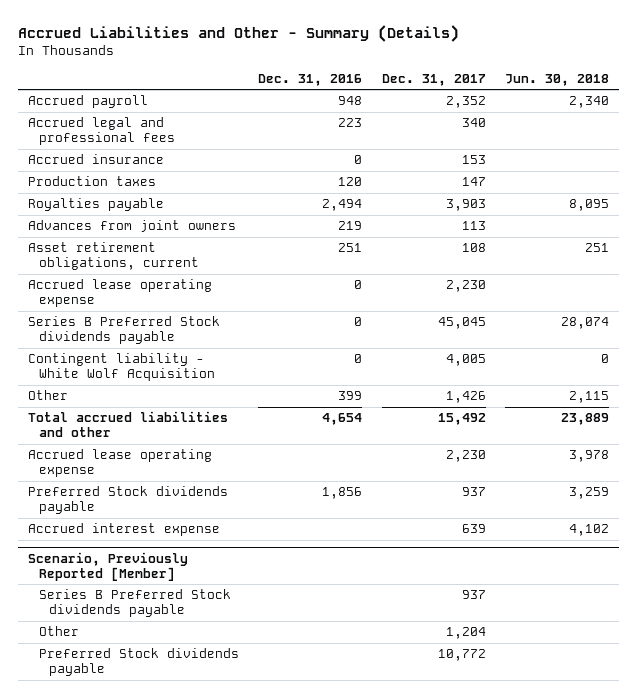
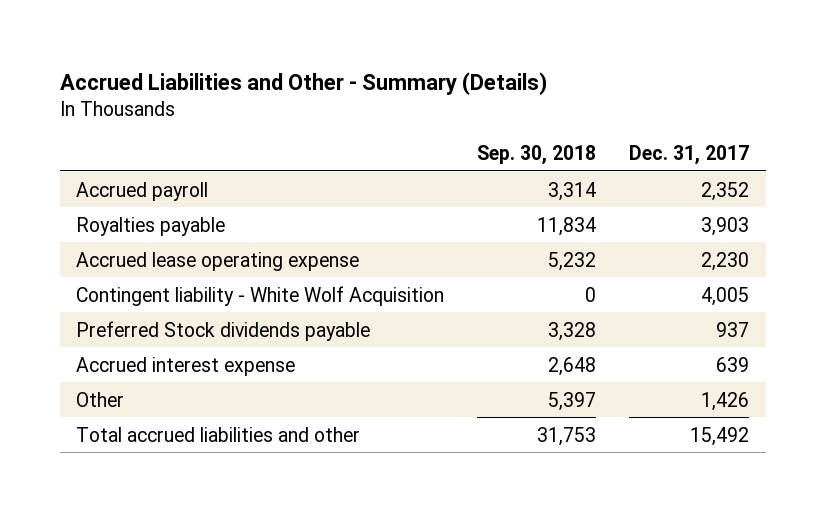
[258,73,363,86] Dec. 31, 2016 -> none
[504,73,609,86] Jun. 30, 2018 -> none
none -> [477,144,597,165] Sep. 30, 2018
[27,117,175,146] Accrued legal and professional fees -> none
[27,154,164,165] Accrued insurance -> none
[27,176,156,187] Production taxes -> none
[27,220,236,233] Advances from joint owners -> none
[27,242,199,271] Asset retirement obligations, current -> none
[27,316,220,345] Series B Preferred Stock dividends payable -> none
[27,449,212,478] Accrued lease operating expense -> none
[27,551,188,581] Scenario, Previously Reported [Member] -> none
[38,589,231,618] Series B Preferred Stock dividends payable -> none
[38,626,79,637] Other -> none
[38,648,239,677] Preferred Stock dividends payable -> none
[27,390,68,401] Other -> [76,391,125,407] Other
[27,411,228,438] Total accrued liabilities and other -> [76,426,361,442] Total accrued liabilities and other

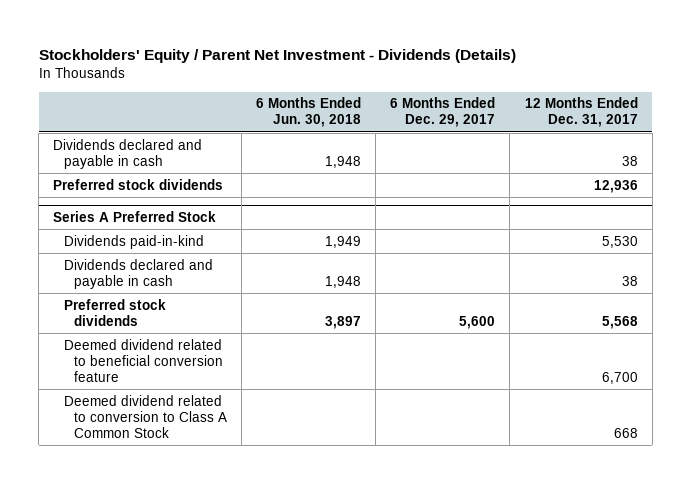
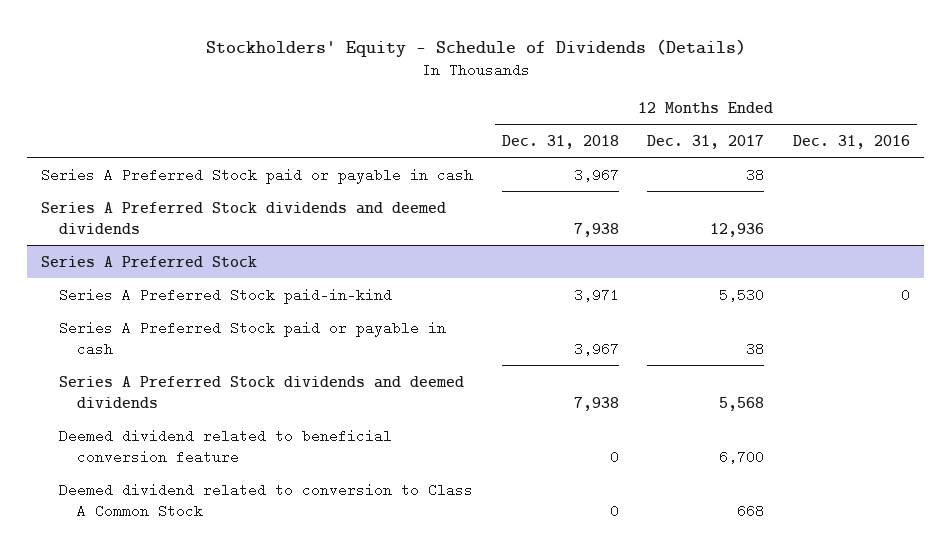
[38,48,516,63] Stockholders' Equity / Parent Net Investment - Dividends (Details) -> [205,38,746,57] Stockholders' Equity - Schedule of Dividends (Details)
[256,97,362,128] 6 Months Ended Jun. 30, 2018 -> none
[390,97,496,128] 6 Months Ended Dec. 29, 2017 -> none
none -> [501,134,619,149] Dec. 31, 2018
none -> [793,134,911,149] Dec. 31, 2016
[53,138,203,169] Dividends declared and payable in cash -> [41,167,474,184] Series A Preferred Stock paid or payable in cash
[53,178,224,190] Preferred stock dividends -> [41,201,447,234] Series A Preferred Stock dividends and deemed dividends
[63,234,204,249] Dividends paid-in-kind -> [58,287,392,304] Series A Preferred Stock paid-in-kind
[63,258,213,289] Dividends declared and payable in cash -> [58,320,446,356] Series A Preferred Stock paid or payable in cash
[63,298,166,326] Preferred stock dividends -> [58,375,464,408] Series A Preferred Stock dividends and deemed dividends

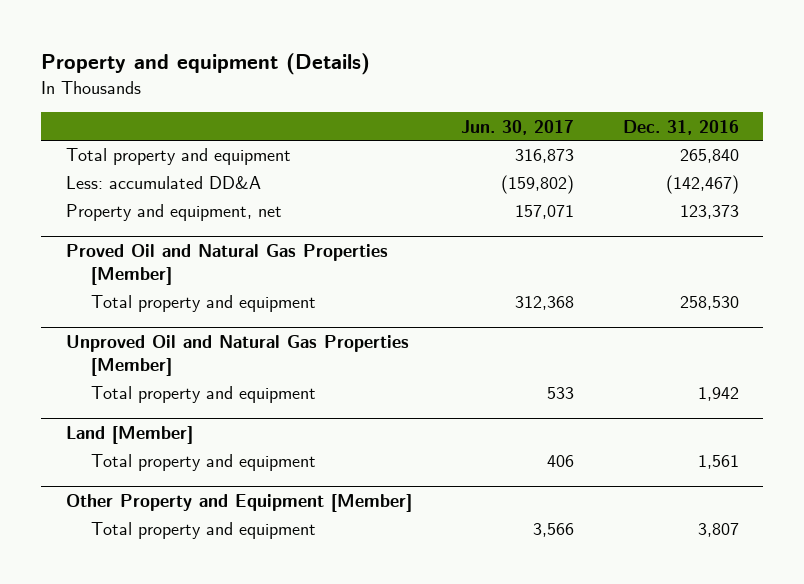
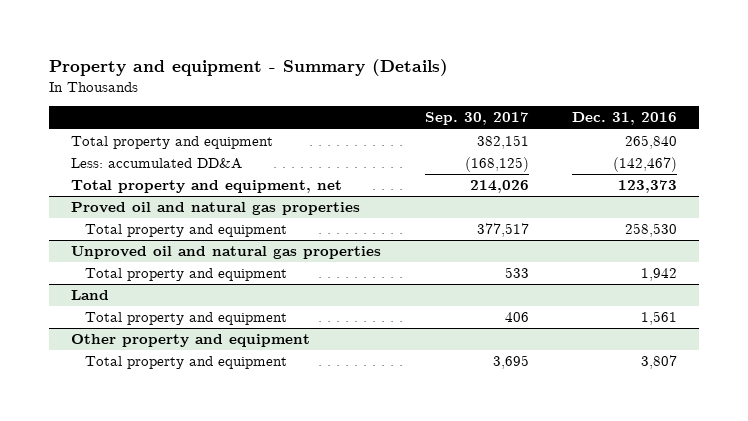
[41,53,371,76] Property and equipment (Details) -> [49,58,449,76] Property and equipment - Summary (Details)
[460,119,574,135] Jun. 30, 2017 -> none
none -> [424,112,529,126] Sep. 30, 2017
[65,204,282,222] Property and equipment, net -> [70,180,342,194] Total property and equipment, net
[65,243,388,285] Proved Oil and Natural Gas Properties [Member] -> [70,202,360,216] Proved oil and natural gas properties
[65,334,409,376] Unproved Oil and Natural Gas Properties [Member] -> [70,246,381,260] Unproved oil and natural gas properties
[65,425,193,444] Land [Member] -> [70,290,109,301] Land
[65,493,412,512] Other Property and Equipment [Member] -> [70,334,310,348] Other property and equipment

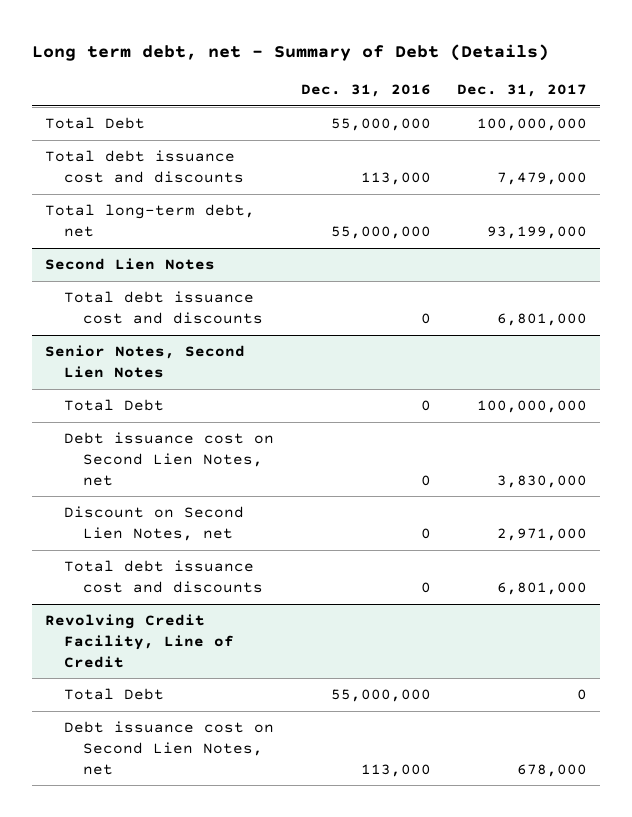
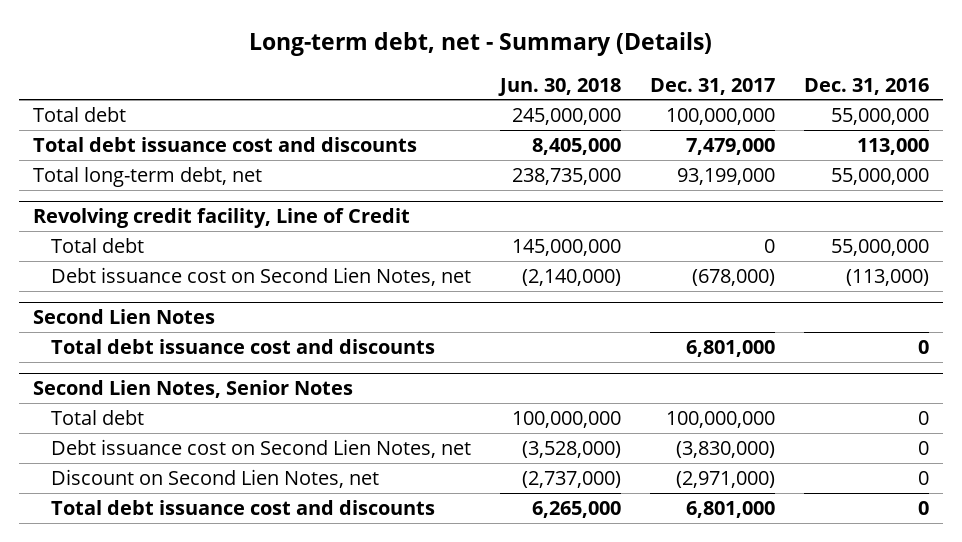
[31,43,549,61] Long term debt, net - Summary of Debt (Details) -> [249,31,713,56] Long-term debt, net - Summary (Details)
none -> [498,77,622,96] Jun. 30, 2018
[45,117,146,130] Total Debt -> [33,106,127,122] Total debt
none -> [33,208,411,229] Revolving credit facility, Line of Credit
none -> [51,237,145,253] Total debt
none -> [51,266,472,286] Debt issuance cost on Second Lien Notes, net
[45,345,246,378] Senior Notes, Second Lien Notes -> [33,380,354,399] Second Lien Notes, Senior Notes
[64,399,165,412] Total Debt -> [51,409,145,425] Total debt
[496,474,587,488] 3,830,000 -> [676,440,776,458] (3,830,000)
[496,527,587,541] 2,971,000 -> [676,470,776,488] (2,971,000)
[45,614,235,668] Revolving Credit Facility, Line of Credit -> none
[64,688,165,701] Total Debt -> none
[64,721,275,775] Debt issuance cost on Second Lien Notes, net -> none

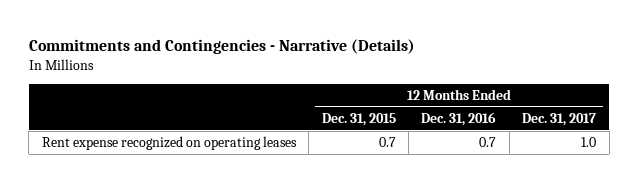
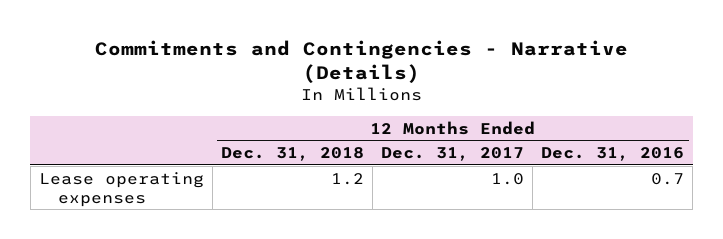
[321,113,396,127] Dec. 31, 2015 -> none
none -> [221,146,365,161] Dec. 31, 2018
[41,136,297,151] Rent expense recognized on operating leases -> [38,171,204,207] Lease operating expenses

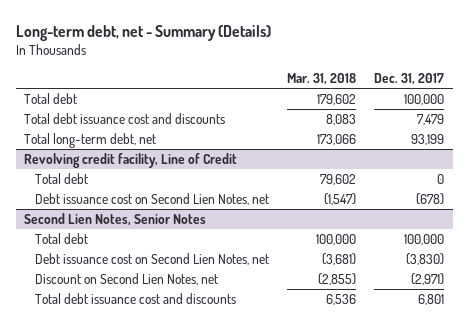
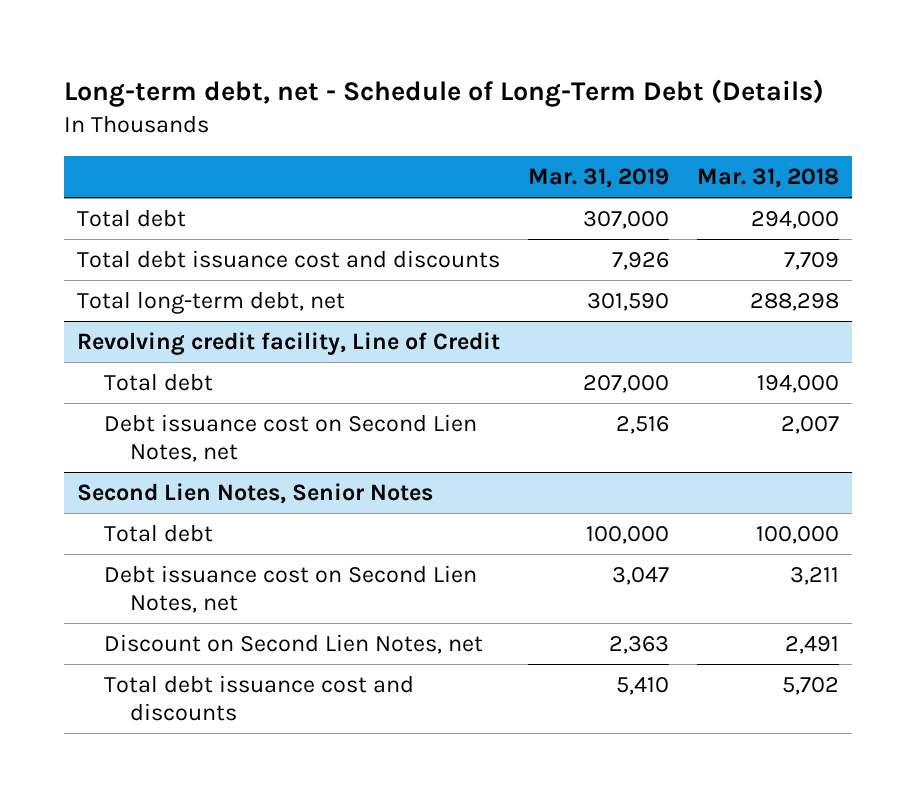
[15,24,271,41] Long-term debt, net - Summary (Details) -> [63,79,824,108] Long-term debt, net - Schedule of Long-Term Debt (Details)
[373,73,444,86] Dec. 31, 2017 -> none
none -> [527,167,669,188] Mar. 31, 2019
[317,93,357,105] 179,602 -> [750,211,839,230] 294,000
[326,113,357,125] 8,083 -> [783,252,839,271] 7,709
[317,133,357,145] 173,066 -> [749,293,839,312] 288,298
[320,173,357,185] 79,602 -> [756,375,839,394] 194,000
[324,192,357,205] (1,547) -> [780,416,839,435] 2,007
[322,252,357,265] (3,681) -> [789,567,839,586] 3,211
[318,272,357,285] (2,855) -> [784,636,839,655] 2,491
[326,293,357,305] 6,536 -> [781,677,839,696] 5,702

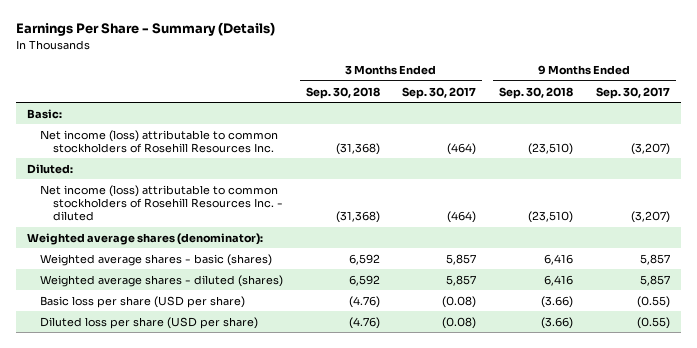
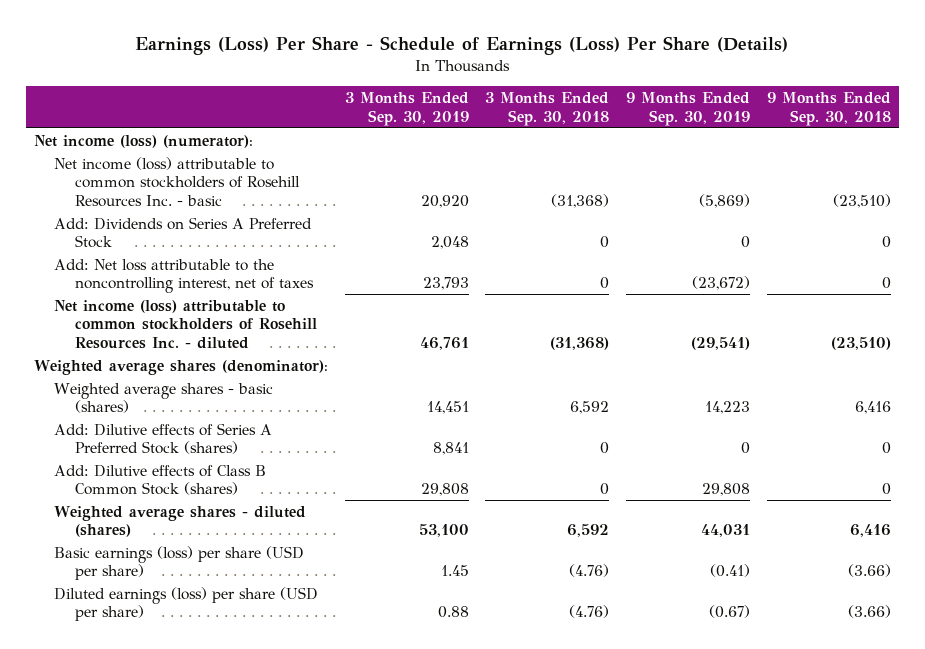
[16,22,276,37] Earnings Per Share - Summary (Details) -> [135,35,789,55] Earnings (Loss) Per Share - Schedule of Earnings (Loss) Per Share (Details)
[402,86,477,99] Sep. 30, 2017 -> none
[595,86,670,99] Sep. 30, 2017 -> none
none -> [344,92,469,126] 3 Months Ended Sep. 30, 2019
none -> [626,92,751,126] 9 Months Ended Sep. 30, 2019
[27,108,63,119] Basic: -> none
[27,163,74,174] Diluted: -> none
none -> [33,134,253,148] Net income (loss) (numerator):
[40,129,279,153] Net income (loss) attributable to common stockholders of Rosehill Resources Inc. -> [54,156,300,207] Net income (loss) attributable to common stockholders of Rosehill Resources Inc. - basic
none -> [54,216,313,249] Add: Dividends on Series A Preferred Stock
none -> [54,258,314,294] Add: Net loss attributable to the noncontrolling interest, net of taxes
none -> [54,422,273,455] Add: Dilutive effects of Series A Preferred Stock (shares)
none -> [54,464,267,496] Add: Dilutive effects of Class B Common Stock (shares)
[40,295,246,308] Basic loss per share (USD per share) -> [54,545,305,581] Basic earnings (loss) per share (USD per share)
[40,316,259,329] Diluted loss per share (USD per share) -> [54,586,319,622] Diluted earnings (loss) per share (USD per share)

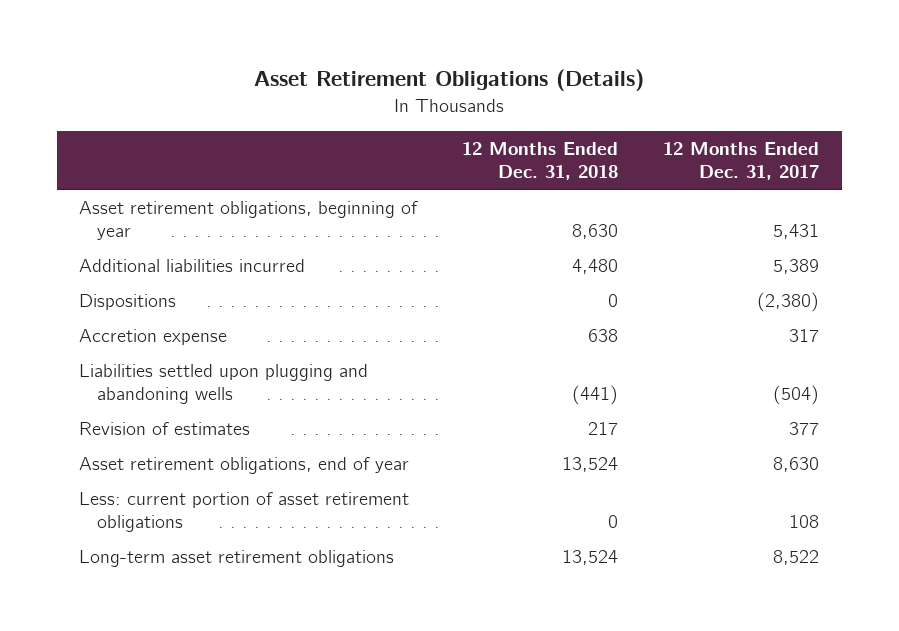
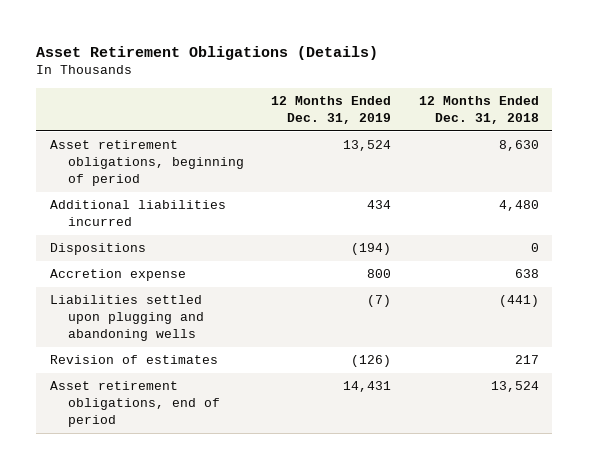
[663,141,820,181] 12 Months Ended Dec. 31, 2017 -> none
none -> [271,95,392,124] 12 Months Ended Dec. 31, 2019
[79,200,419,241] Asset retirement obligations, beginning of year -> [49,140,244,187] Asset retirement obligations, beginning of period
[79,491,410,533] Less: current portion of asset retirement obligations -> none
[79,549,395,567] Long-term asset retirement obligations -> none
[79,456,410,474] Asset retirement obligations, end of year -> [49,381,220,428] Asset retirement obligations, end of period

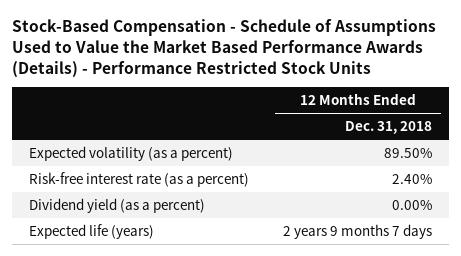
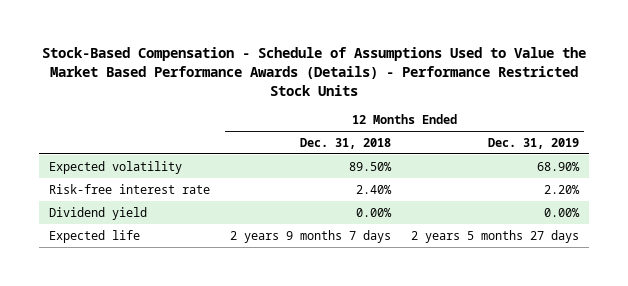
none -> [487,137,579,149] Dec. 31, 2019
[28,145,233,161] Expected volatility (as a percent) -> [49,160,183,174] Expected volatility
[28,171,249,187] Risk-free interest rate (as a percent) -> [49,183,211,194] Risk-free interest rate
[28,197,205,213] Dividend yield (as a percent) -> [49,206,148,220] Dividend yield
[28,223,154,239] Expected life (years) -> [49,229,141,243] Expected life

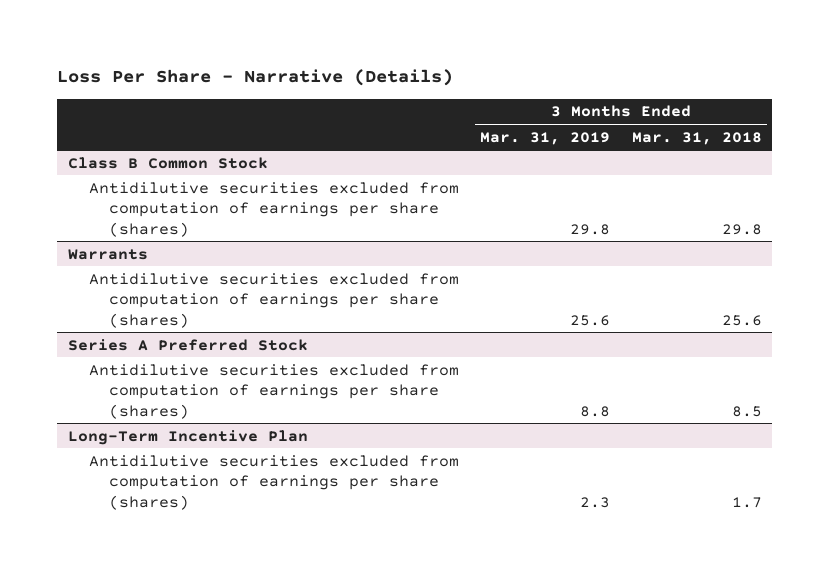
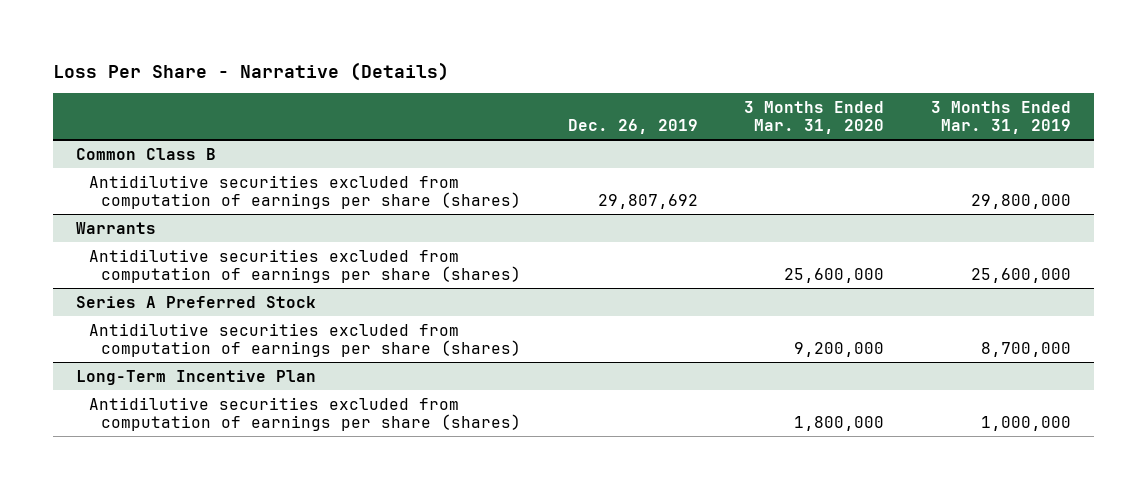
[631,131,762,145] Mar. 31, 2018 -> none
none -> [567,118,698,134] Dec. 26, 2019
none -> [744,100,885,134] 3 Months Ended Mar. 31, 2020
[67,156,268,169] Class B Common Stock -> [76,147,217,160] Common Class B
[570,223,611,235] 29.8 -> [970,193,1071,209] 29,800,000
[570,314,611,326] 25.6 -> [970,267,1071,283] 25,600,000
[580,405,611,417] 8.8 -> [980,341,1071,357] 8,700,000
[580,496,611,508] 2.3 -> [980,415,1071,431] 1,000,000

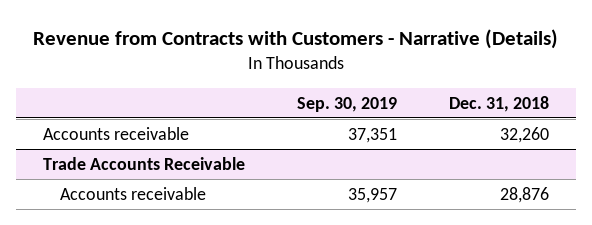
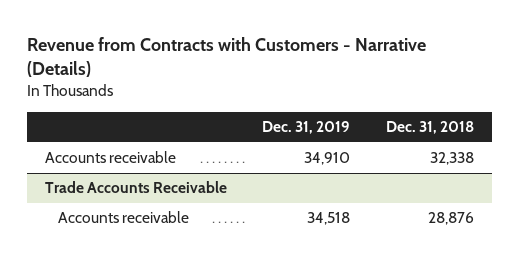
[296,96,397,112] Sep. 30, 2019 -> none
none -> [262,121,351,135] Dec. 31, 2019
[500,127,550,144] 32,260 -> [430,152,475,166] 32,338

